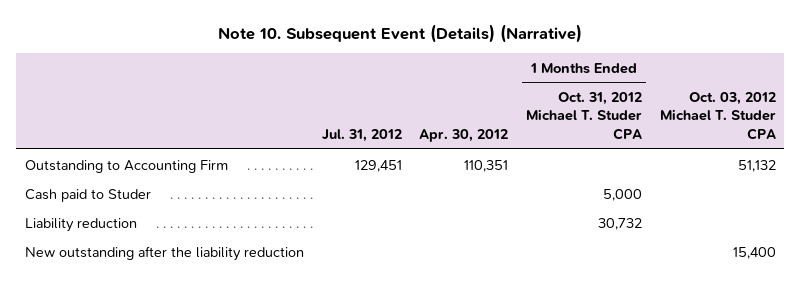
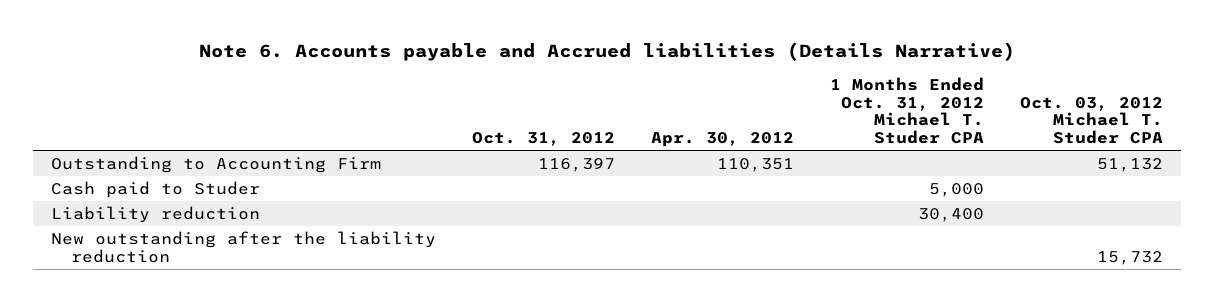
[218,23,583,43] Note 10. Subsequent Event (Details) (Narrative) -> [199,41,1016,61] Note 6. Accounts payable and Accrued liabilities (Details Narrative)
[321,128,402,142] Jul. 31, 2012 -> none
none -> [472,132,616,147] Oct. 31, 2012
[597,217,642,230] 30,732 -> [918,207,985,222] 30,400
[732,246,776,259] 15,400 -> [1097,250,1164,265] 15,732

